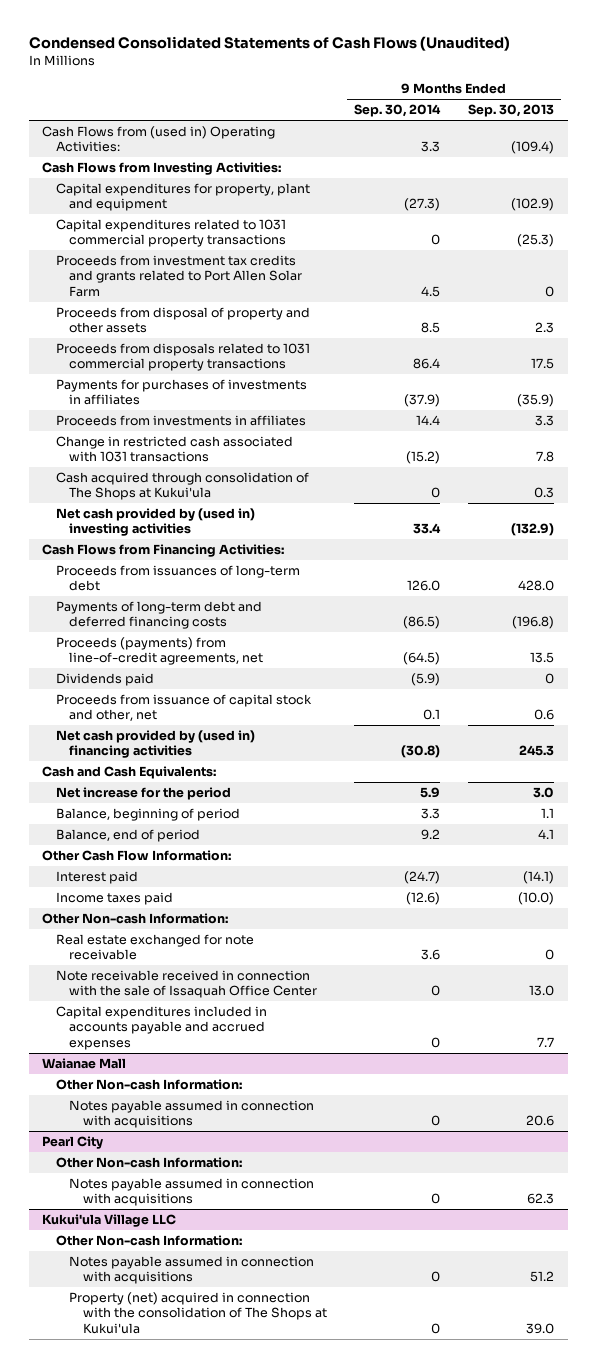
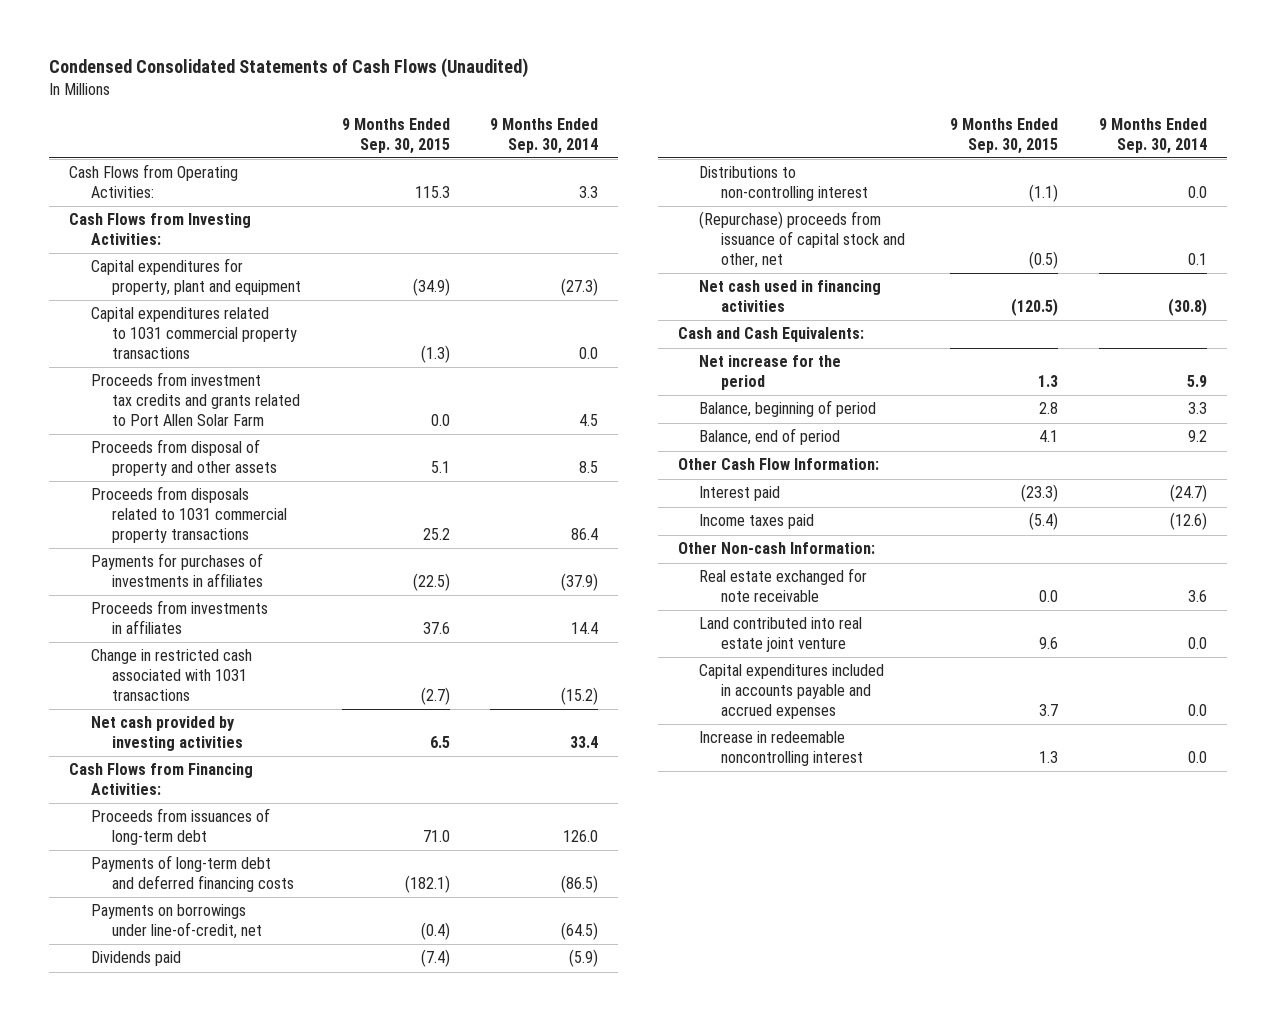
[467,104,554,118] Sep. 30, 2013 -> none
none -> [341,118,450,154] 9 Months Ended Sep. 30, 2015
[42,126,276,153] Cash Flows from (used in) Operating Activities: -> [69,164,239,199] Cash Flows from Operating Activities:
[431,234,441,246] 0 -> [578,346,598,359] 0.0
[55,472,309,501] Cash acquired through consolidation of The Shops at Kukui'ula -> none
[55,508,255,537] Net cash provided by (used in) investing activities -> [90,716,244,752] Net cash provided by investing activities
[55,637,264,666] Proceeds (payments) from line-of-credit agreements, net -> [90,904,263,940] Payments on borrowings under line-of-credit, net
none -> [699,166,869,202] Distributions to non-controlling interest
[55,694,312,722] Proceeds from issuance of capital stock and other, net -> [699,211,906,268] (Repurchase) proceeds from issuance of capital stock and other, net
[55,730,255,759] Net cash provided by (used in) financing activities -> [699,280,882,313] Net cash used in financing activities
[55,970,318,999] Note receivable received in connection with the sale of Issaquah Office Center -> none
[42,1058,127,1070] Waianae Mall -> none
[55,1079,242,1091] Other Non-cash Information: -> none
[69,1100,315,1129] Notes payable assumed in connection with acquisitions -> none
[42,1136,104,1150] Pearl City -> none
[55,1157,242,1169] Other Non-cash Information: -> none
[69,1178,315,1207] Notes payable assumed in connection with acquisitions -> none
[42,1214,177,1228] Kukui'ula Village LLC -> none
[55,1235,242,1247] Other Non-cash Information: -> none
[69,1256,315,1285] Notes payable assumed in connection with acquisitions -> none
[69,1292,327,1334] Property (net) acquired in connection with the consolidation of The Shops at Kukui'ula -> none
none -> [699,617,863,653] Land contributed into real estate joint venture
[431,1036,441,1048] 0 -> [1187,703,1207,716] 0.0
none -> [699,731,864,767] Increase in redeemable noncontrolling interest

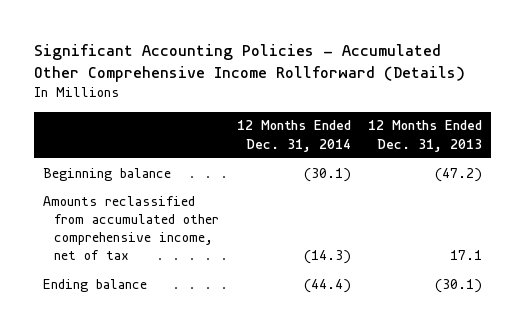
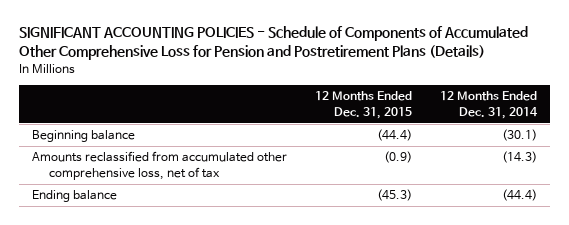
[34,44,466,83] Significant Accounting Policies - Accumulated Other Comprehensive Income Rollforward (Details) -> [18,26,528,61] SIGNIFICANT ACCOUNTING POLICIES - Schedule of Components of Accumulated Other Comprehensive Loss for Pension and Postretirement Plans (Details)
[367,120,482,152] 12 Months Ended Dec. 31, 2013 -> none
none -> [315,91,413,120] 12 Months Ended Dec. 31, 2015
[43,195,220,261] Amounts reclassified from accumulated other comprehensive income, net of tax -> [32,151,288,181] Amounts reclassified from accumulated other comprehensive loss, net of tax

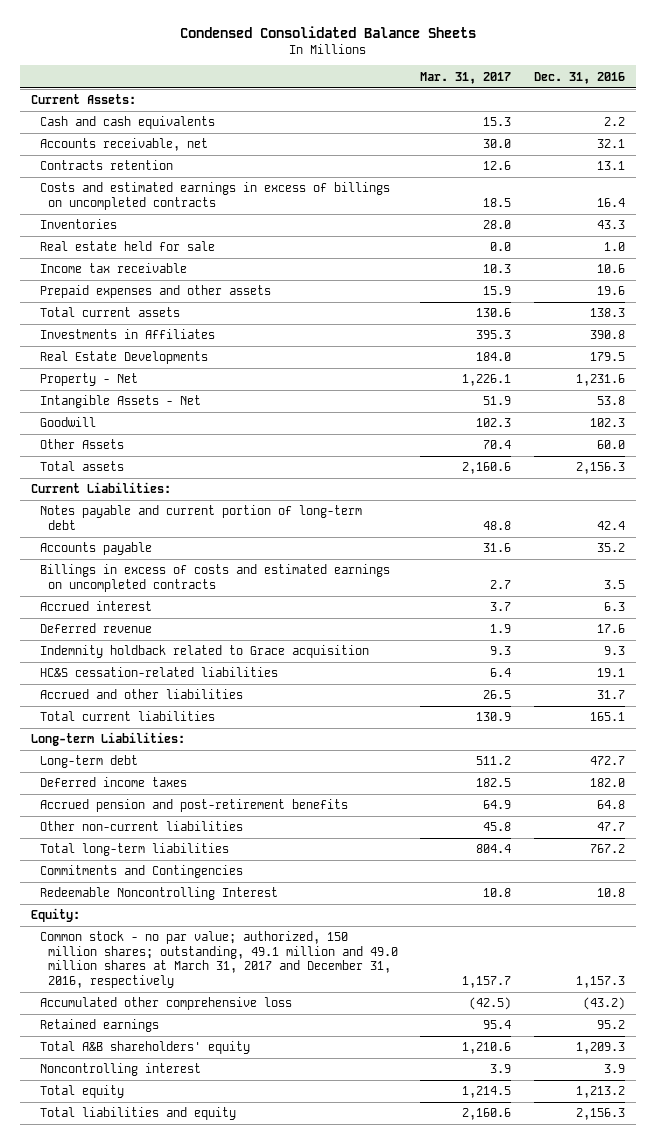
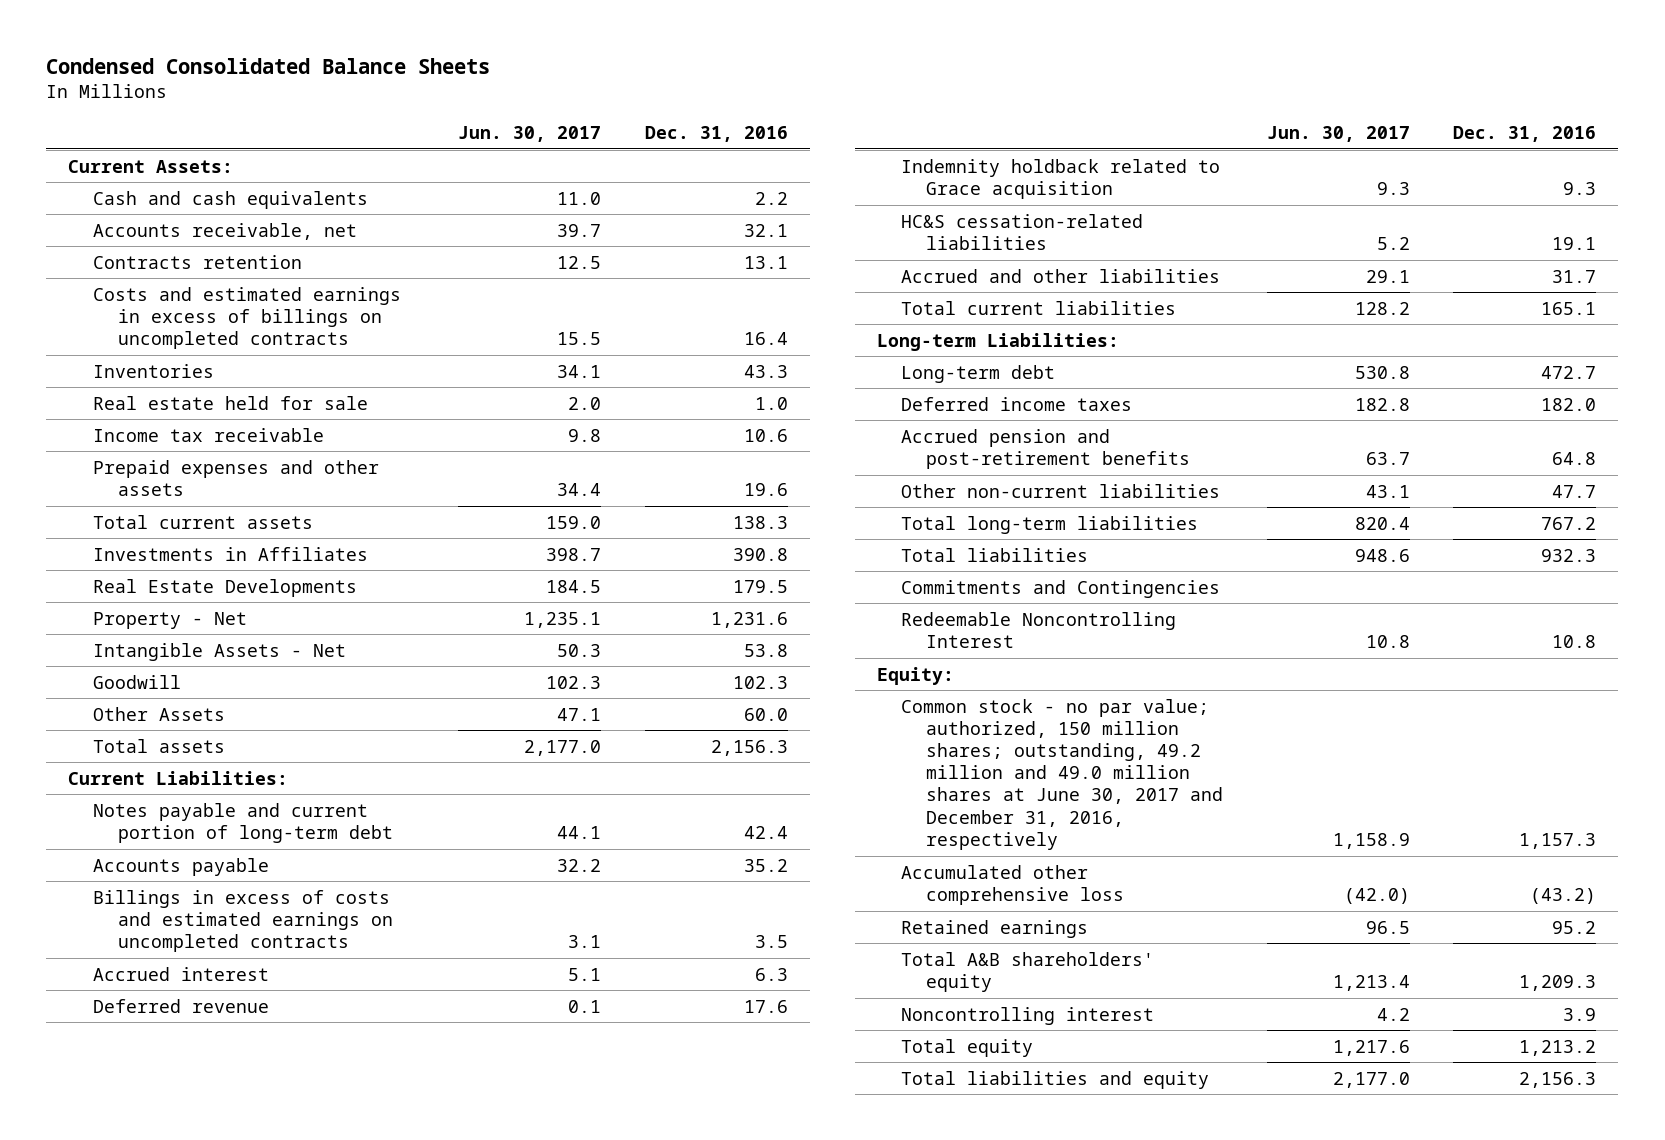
[420,71,512,84] Mar. 31, 2017 -> none
none -> [458,125,602,142] Jun. 30, 2017
none -> [901,547,1089,562] Total liabilities
[39,931,399,988] Common stock - no par value; authorized, 150 million shares; outstanding, 49.1 million and 49.0 million shares at March 31, 2017 and December 31, 2016, respectively -> [901,698,1224,850] Common stock - no par value; authorized, 150 million shares; outstanding, 49.2 million and 49.0 million shares at June 30, 2017 and December 31, 2016, respectively

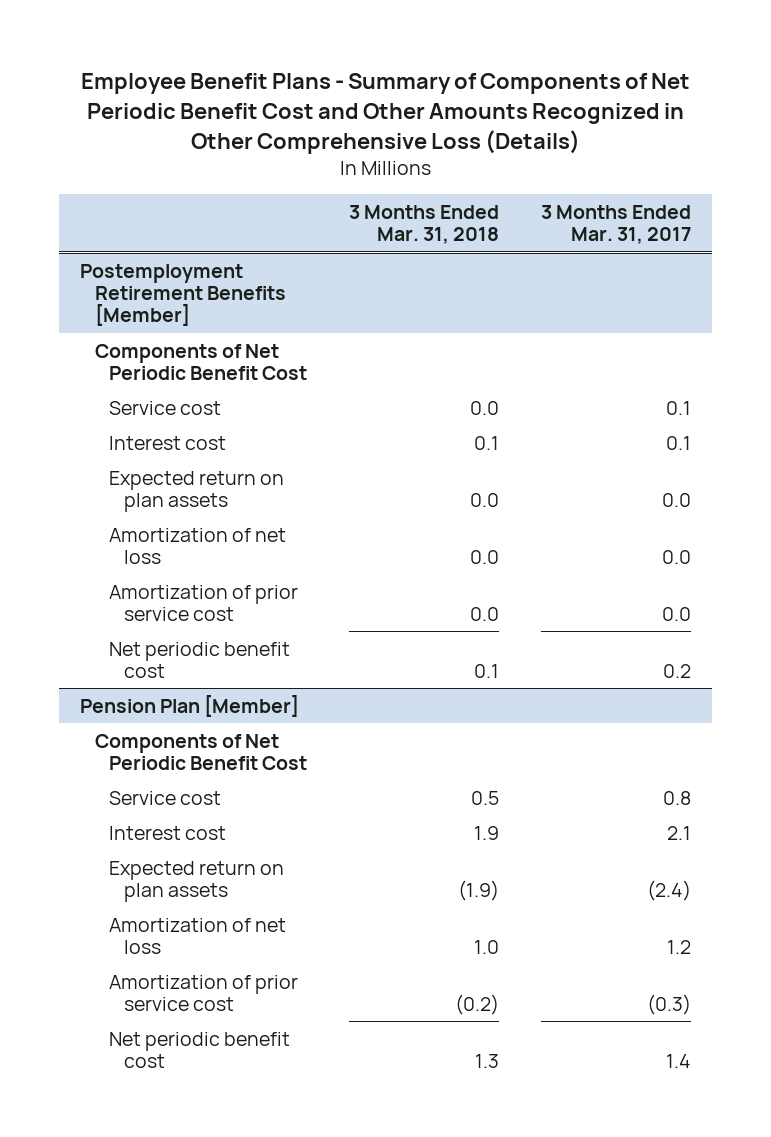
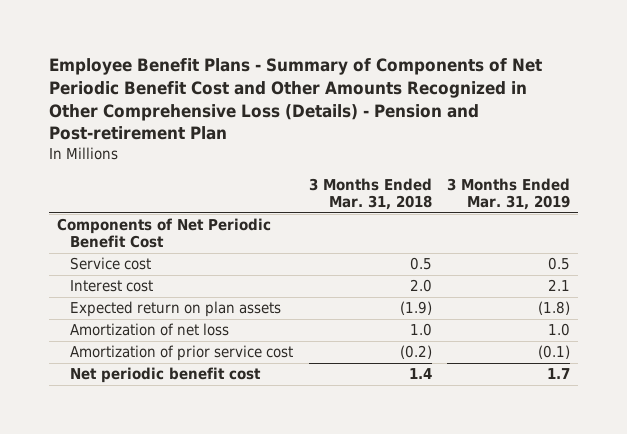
[80,73,690,155] Employee Benefit Plans - Summary of Components of Net Periodic Benefit Cost and Other Amounts Recognized in Other Comprehensive Loss (Details) -> [48,58,542,141] Employee Benefit Plans - Summary of Components of Net Periodic Benefit Cost and Other Amounts Recognized in Other Comprehensive Loss (Details) - Pension and Post-retirement Plan
[541,205,692,245] 3 Months Ended Mar. 31, 2017 -> none
none -> [447,177,571,210] 3 Months Ended Mar. 31, 2019
[80,263,286,327] Postemployment Retirement Benefits [Member] -> none
[109,400,222,415] Service cost -> none
[109,435,227,450] Interest cost -> none
[109,470,285,512] Expected return on plan assets -> none
[109,527,287,564] Amortization of net loss -> none
[109,584,299,621] Amortization of prior service cost -> none
[109,641,291,678] Net periodic benefit cost -> none
[80,694,300,717] Pension Plan [Member] -> none
[94,733,308,770] Components of Net Periodic Benefit Cost -> none
[474,825,500,840] 1.9 -> [409,279,432,293] 2.0
[475,1053,500,1068] 1.3 -> [408,368,432,380] 1.4

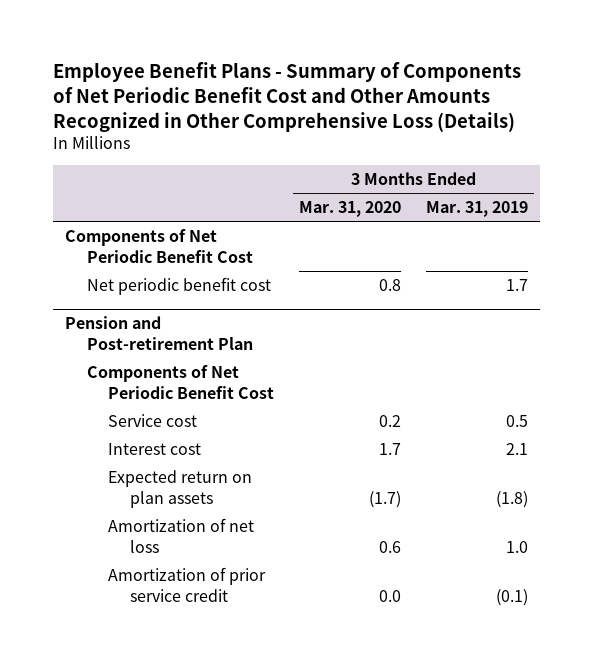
[48,58,542,141] Employee Benefit Plans - Summary of Components of Net Periodic Benefit Cost and Other Amounts Recognized in Other Comprehensive Loss (Details) - Pension and Post-retirement Plan -> [52,61,521,132] Employee Benefit Plans - Summary of Components of Net Periodic Benefit Cost and Other Amounts Recognized in Other Comprehensive Loss (Details)
[308,177,432,210] 3 Months Ended Mar. 31, 2018 -> none
none -> [299,201,402,218] Mar. 31, 2020
[70,367,262,384] Net periodic benefit cost -> [86,276,271,295] Net periodic benefit cost
none -> [64,316,253,350] Pension and Post-retirement Plan
none -> [86,364,275,399] Components of Net Periodic Benefit Cost
[70,345,294,362] Amortization of prior service cost -> [108,566,267,602] Amortization of prior service credit

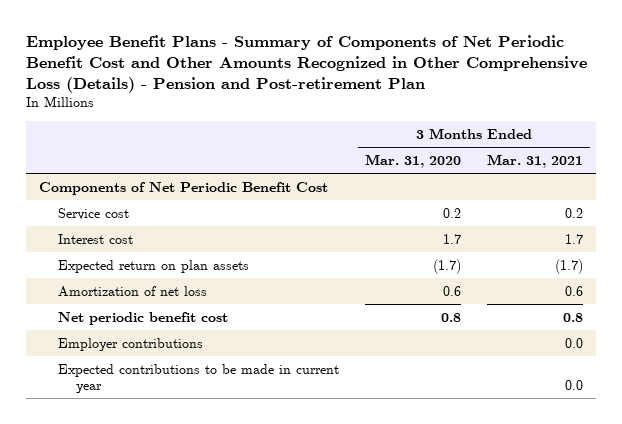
[52,61,521,132] Employee Benefit Plans - Summary of Components of Net Periodic Benefit Cost and Other Amounts Recognized in Other Comprehensive Loss (Details) -> [25,34,587,94] Employee Benefit Plans - Summary of Components of Net Periodic Benefit Cost and Other Amounts Recognized in Other Comprehensive Loss (Details) - Pension and Post-retirement Plan
[425,201,528,218] Mar. 31, 2019 -> none
none -> [487,153,584,168] Mar. 31, 2021
[64,316,253,350] Pension and Post-retirement Plan -> none
[86,364,275,399] Components of Net Periodic Benefit Cost -> none
[108,566,267,602] Amortization of prior service credit -> none
[86,276,271,295] Net periodic benefit cost -> [57,311,228,325] Net periodic benefit cost
none -> [57,337,203,351] Employer contributions
none -> [57,363,339,393] Expected contributions to be made in current year

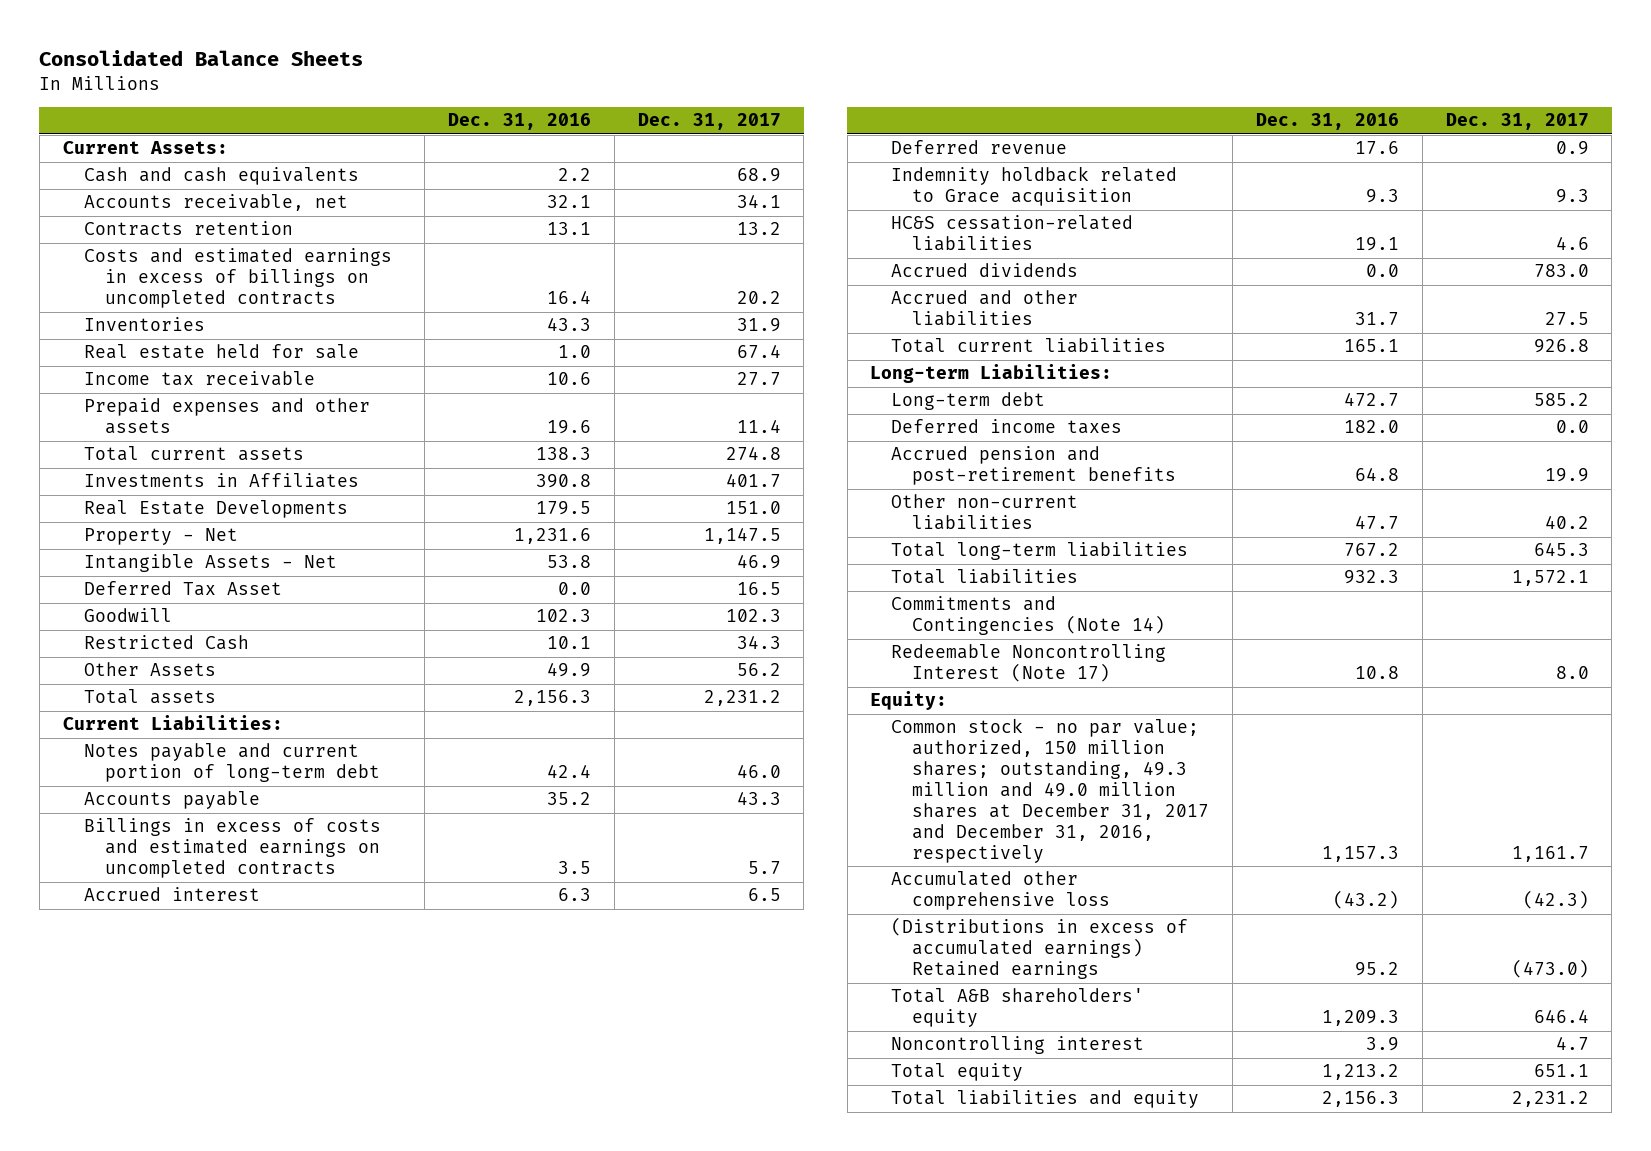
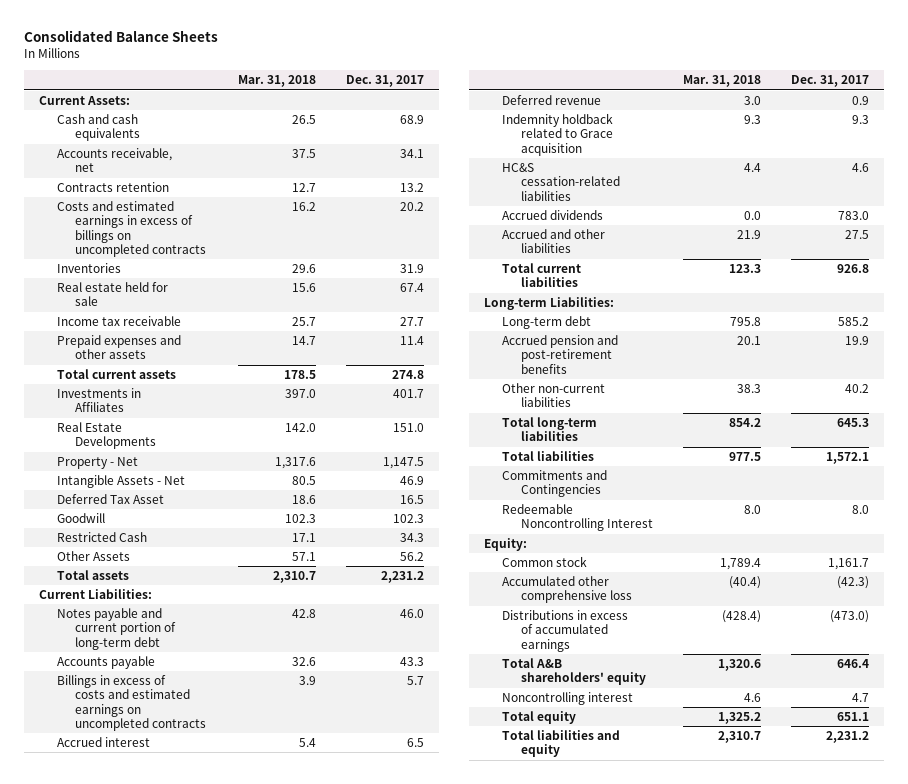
[448,113,592,131] Dec. 31, 2016 -> none
none -> [237,75,316,88] Mar. 31, 2018
[891,419,1123,435] Deferred income taxes -> none
[891,596,1166,636] Commitments and Contingencies (Note 14) -> [502,469,608,498] Commitments and Contingencies
[891,644,1167,683] Redeemable Noncontrolling Interest (Note 17) -> [502,503,653,532] Redeemable Noncontrolling Interest
[891,718,1210,863] Common stock - no par value; authorized, 150 million shares; outstanding, 49.3 million and 49.0 million shares at December 31, 2017 and December 31, 2016, respectively -> [502,555,588,567] Common stock
[891,917,1189,980] (Distributions in excess of accumulated earnings) Retained earnings -> [502,609,629,652] Distributions in excess of accumulated earnings

